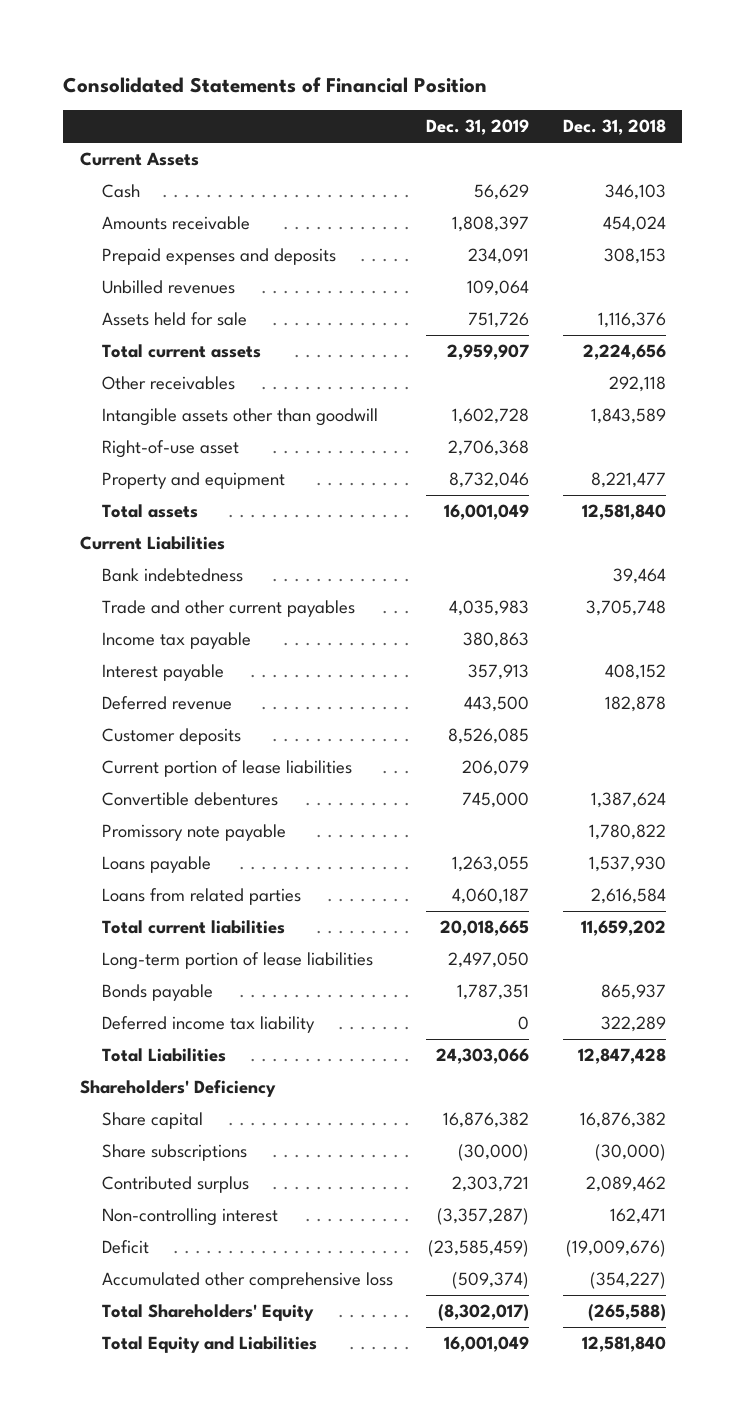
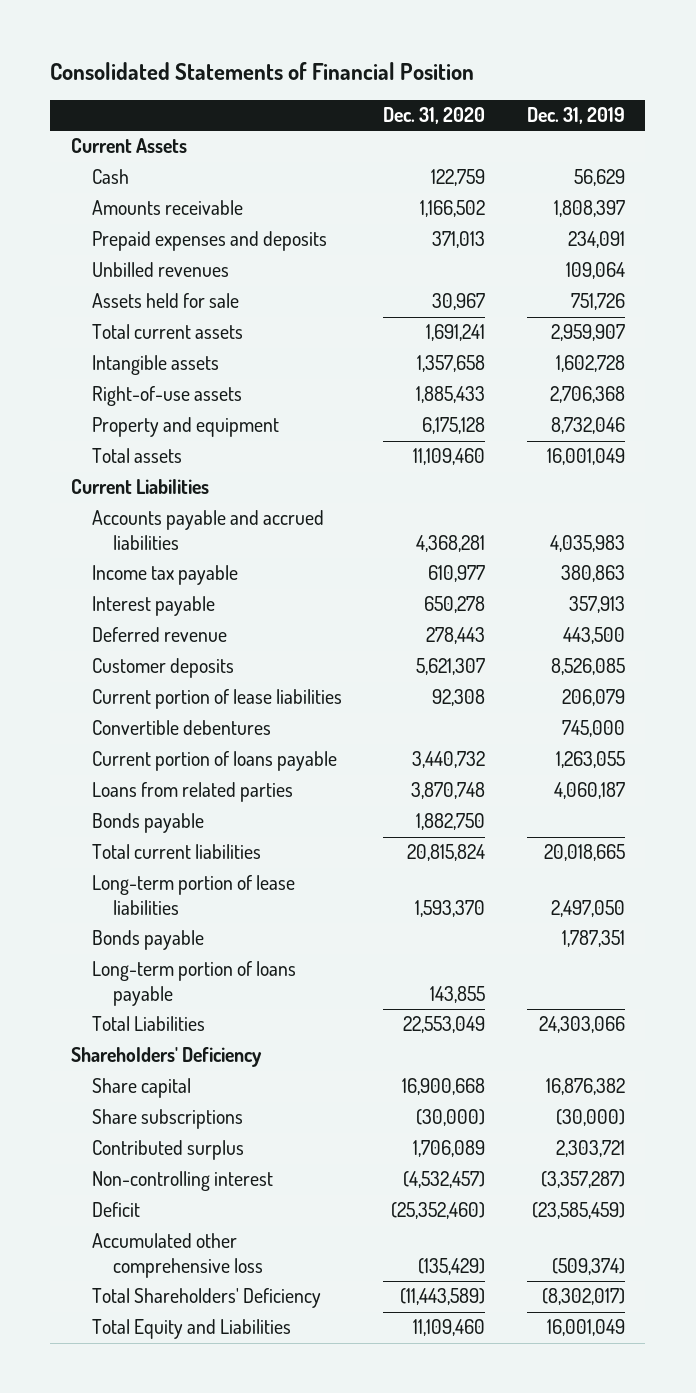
[562,119,666,136] Dec. 31, 2018 -> none
none -> [383,107,486,125] Dec. 31, 2020
[102,376,236,391] Other receivables -> none
[102,408,379,427] Intangible assets other than goodwill -> [92,355,220,376] Intangible assets
[102,440,240,459] Right-of-use asset -> [92,386,243,407] Right-of-use assets
[102,568,244,583] Bank indebtedness -> none
[102,600,356,618] Trade and other current payables -> [92,510,325,550] Accounts payable and accrued liabilities
[102,824,287,842] Promissory note payable -> none
[102,856,212,874] Loans payable -> [92,751,338,772] Current portion of loans payable
none -> [92,813,205,834] Bonds payable
[102,1016,316,1034] Deferred income tax liability -> none
none -> [92,961,297,1006] Long-term portion of loans payable
[102,1304,315,1322] Total Shareholders' Equity -> [92,1288,322,1309] Total Shareholders' Deficiency

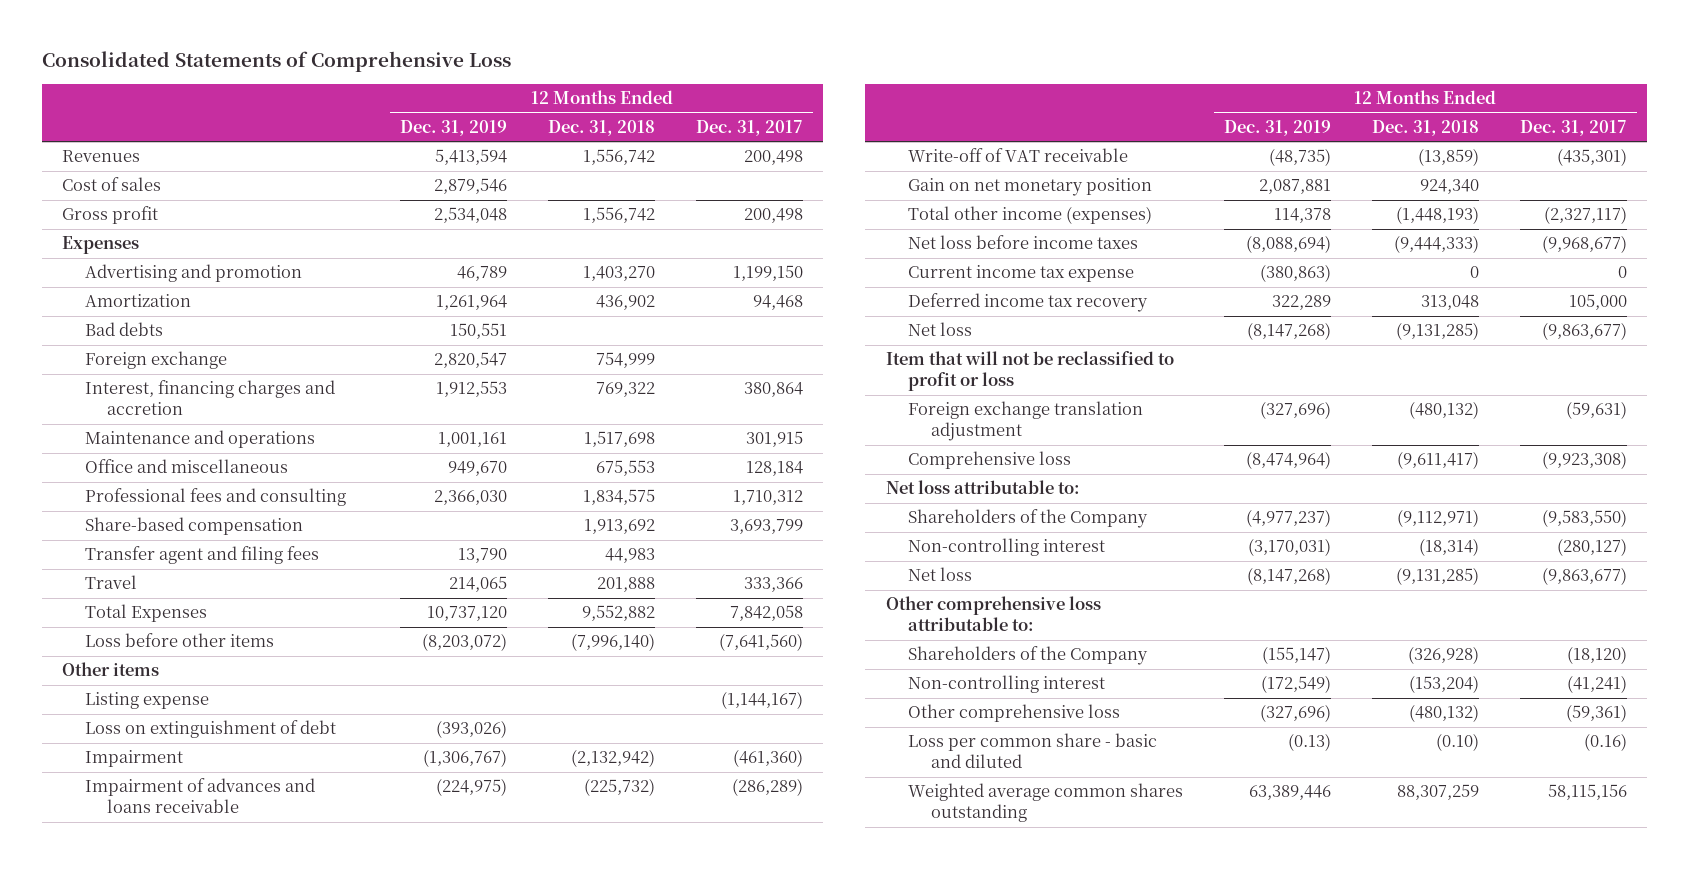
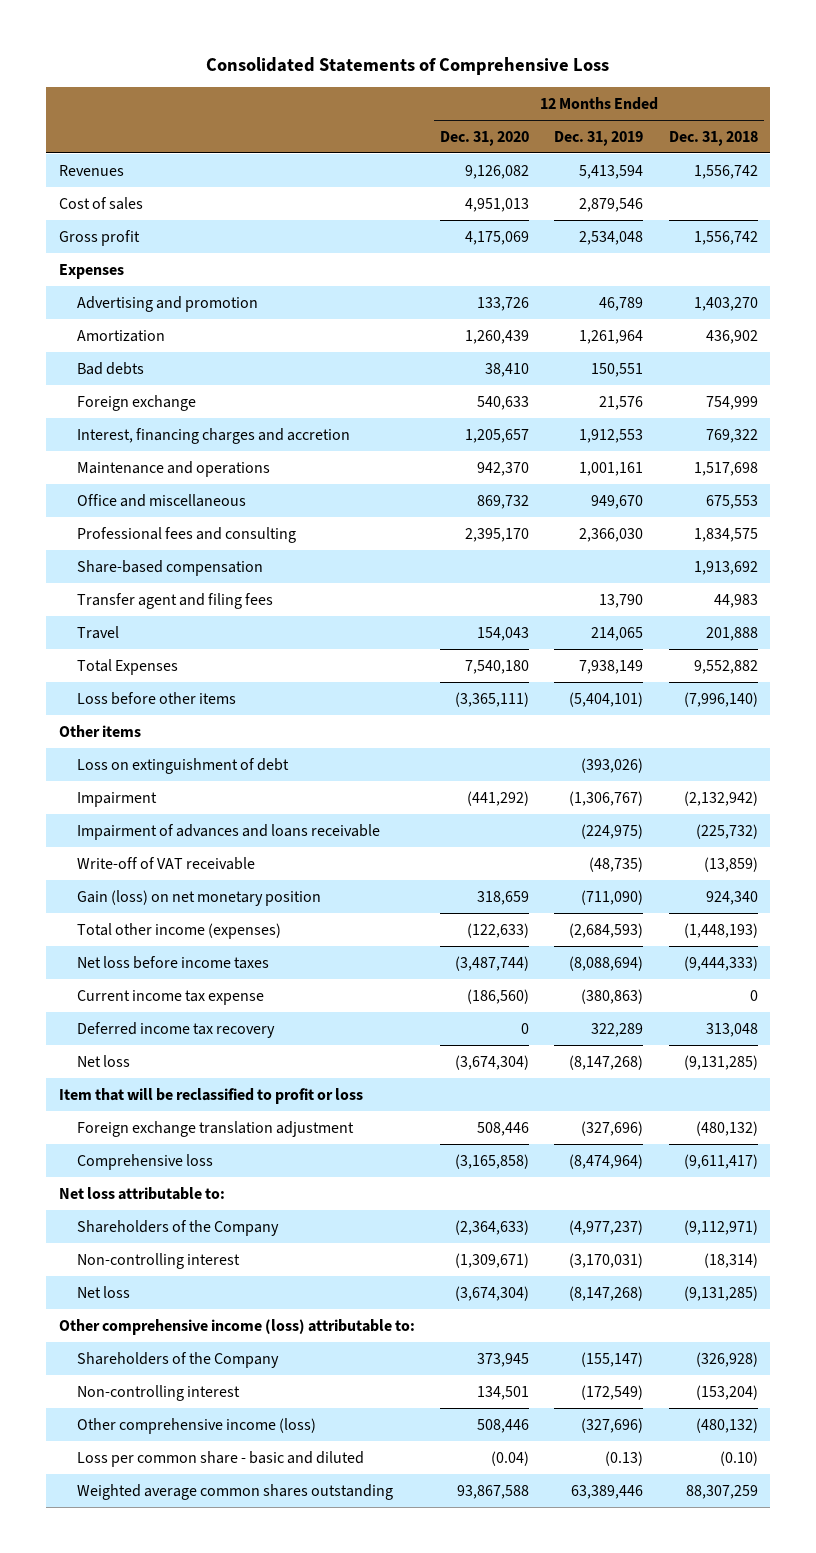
[696,120,804,137] Dec. 31, 2017 -> none
none -> [440,130,530,146] Dec. 31, 2020
[434,352,508,369] 2,820,547 -> [599,395,644,410] 21,576
[427,606,508,622] 10,737,120 -> [579,659,644,674] 7,938,149
[422,633,508,652] (8,203,072) -> [569,691,644,707] (5,404,101)
[84,692,209,710] Listing expense -> none
[908,178,1153,197] Gain on net monetary position -> [77,889,322,906] Gain (loss) on net monetary position
[1259,179,1332,195] 2,087,881 -> [581,889,644,905] (711,090)
[1274,208,1332,224] 114,378 -> [569,922,644,938] (2,684,593)
[885,351,1174,392] Item that will not be reclassified to profit or loss -> [58,1087,363,1104] Item that will be reclassified to profit or loss
[885,596,1101,632] Other comprehensive loss attributable to: -> [58,1318,415,1335] Other comprehensive income (loss) attributable to:
[908,704,1121,723] Other comprehensive loss -> [77,1417,317,1434] Other comprehensive income (loss)

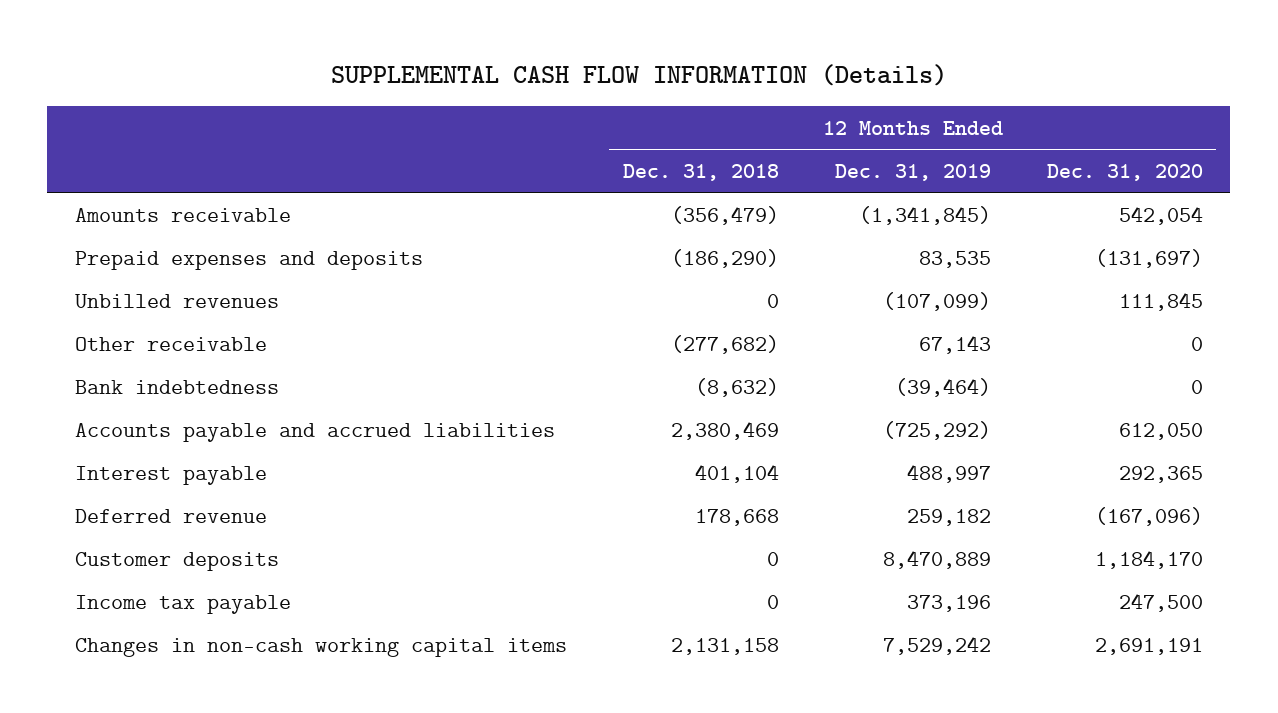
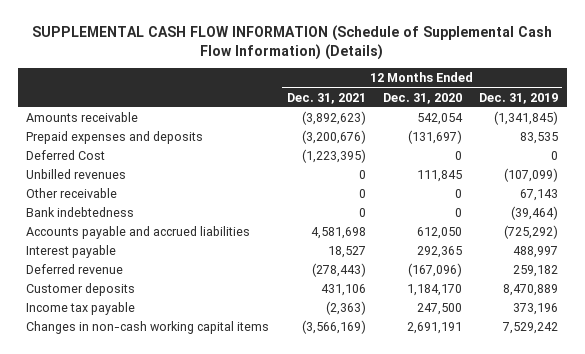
[330,64,947,87] SUPPLEMENTAL CASH FLOW INFORMATION (Details) -> [32,24,553,60] SUPPLEMENTAL CASH FLOW INFORMATION (Schedule of Supplemental Cash Flow Information) (Details)
[623,163,780,181] Dec. 31, 2018 -> none
none -> [286,92,366,104] Dec. 31, 2021
none -> [26,150,106,161] Deferred Cost

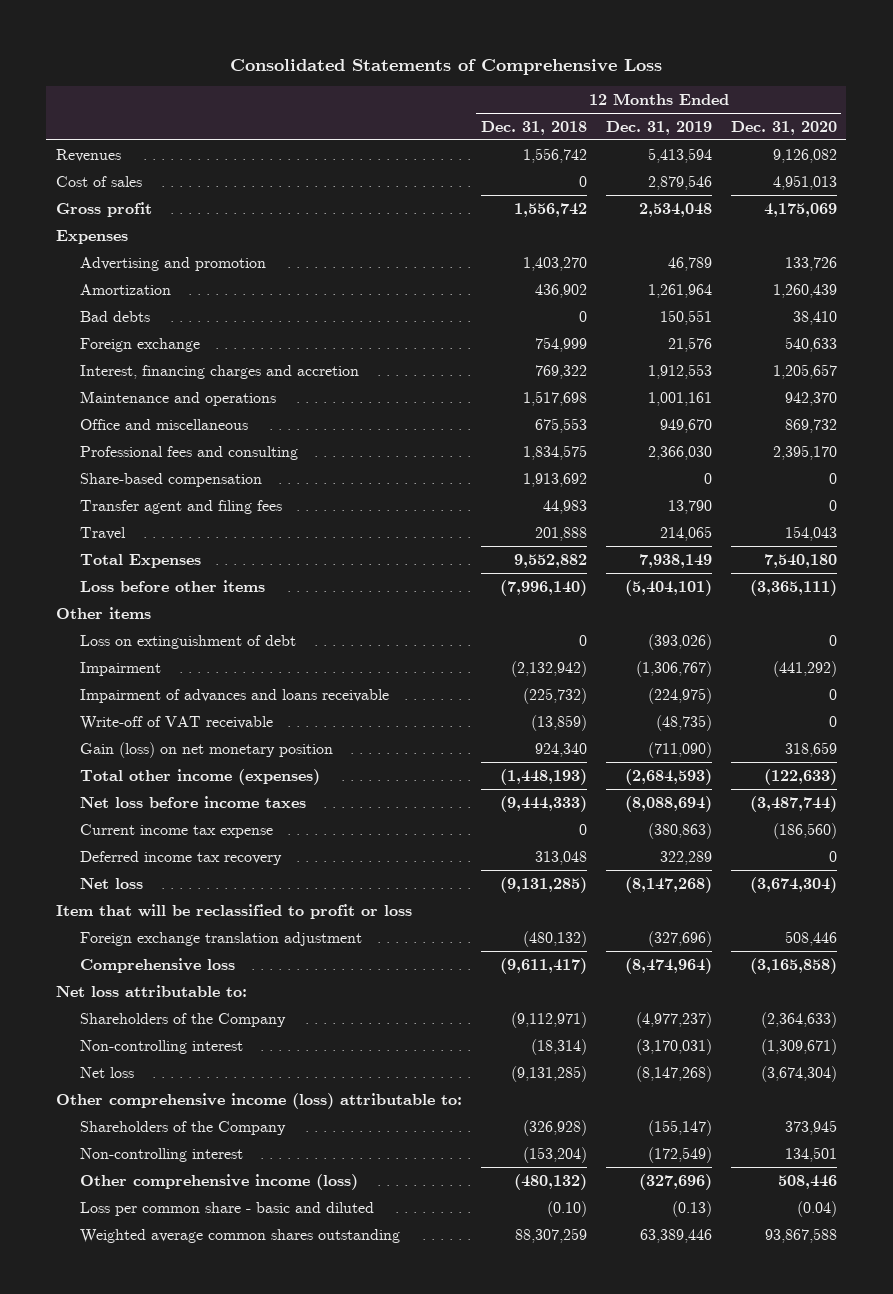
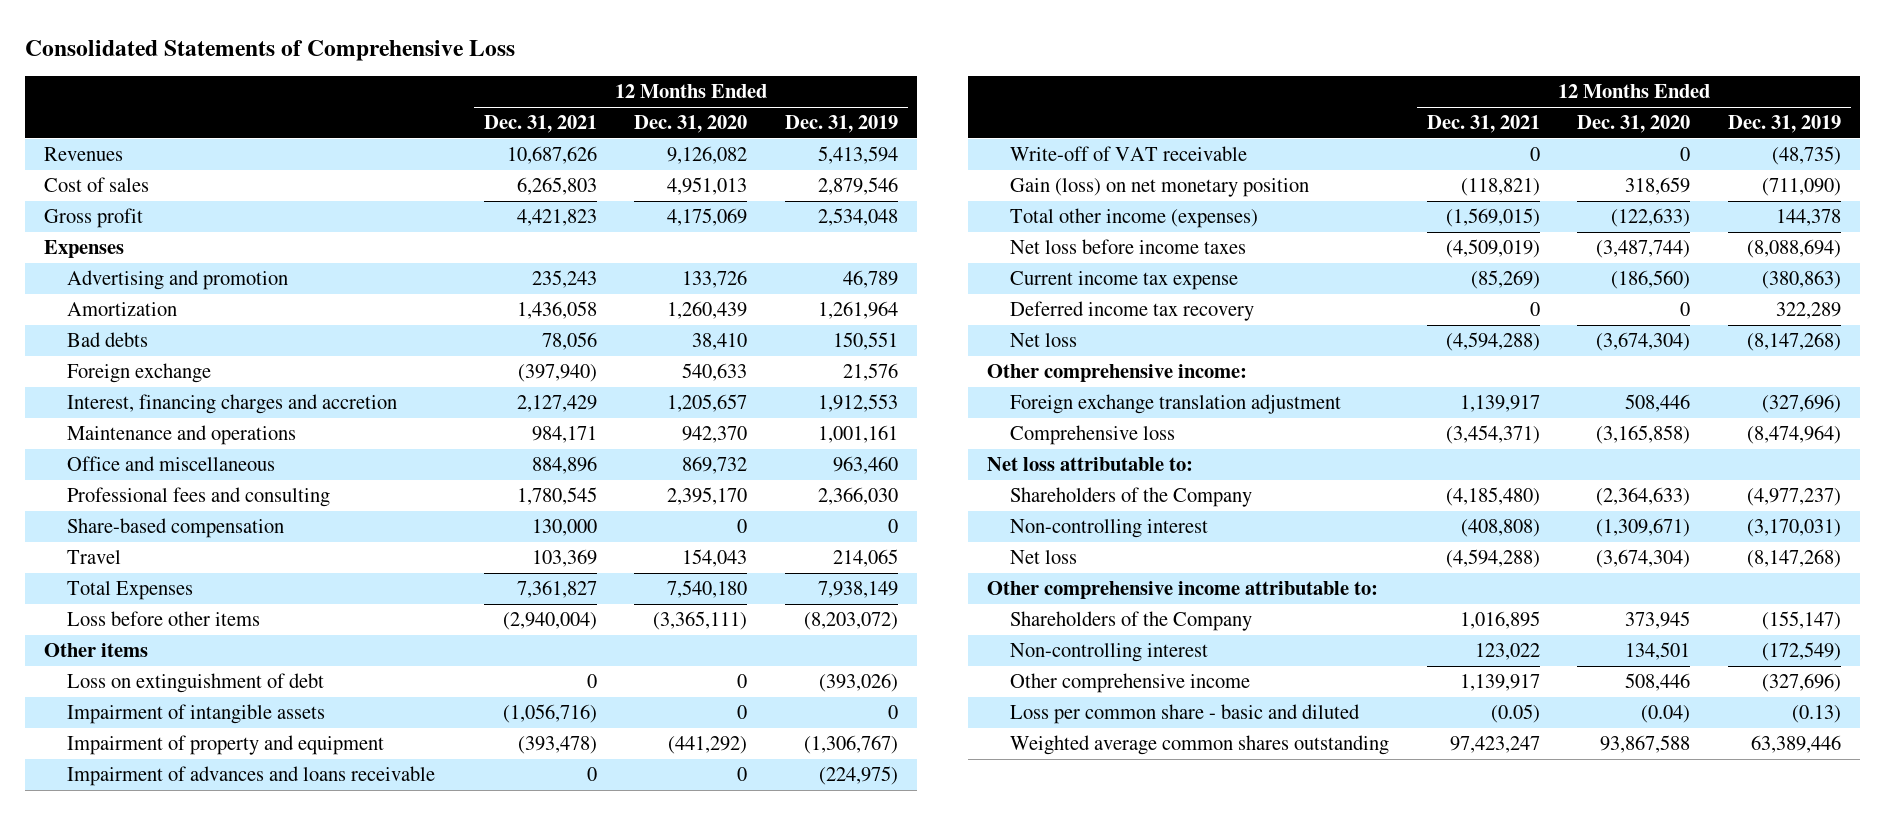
[480,120,587,135] Dec. 31, 2018 -> none
none -> [483,115,597,134] Dec. 31, 2021
[659,418,712,433] 949,670 -> [833,455,899,474] 963,460
[79,499,282,514] Transfer agent and filing fees -> none
[624,579,712,596] (5,404,101) -> [804,611,899,630] (8,203,072)
none -> [67,703,326,724] Impairment of intangible assets
[79,661,161,676] Impairment -> [67,734,385,755] Impairment of property and equipment
[624,768,712,785] (2,684,593) -> [1776,208,1842,226] 144,378
[55,903,412,919] Item that will be reclassified to profit or loss -> none
none -> [986,363,1247,382] Other comprehensive income:
[55,1092,462,1109] Other comprehensive income (loss) attributable to: -> [986,580,1378,599] Other comprehensive income attributable to:
[79,1173,358,1190] Other comprehensive income (loss) -> [1010,672,1251,693] Other comprehensive income

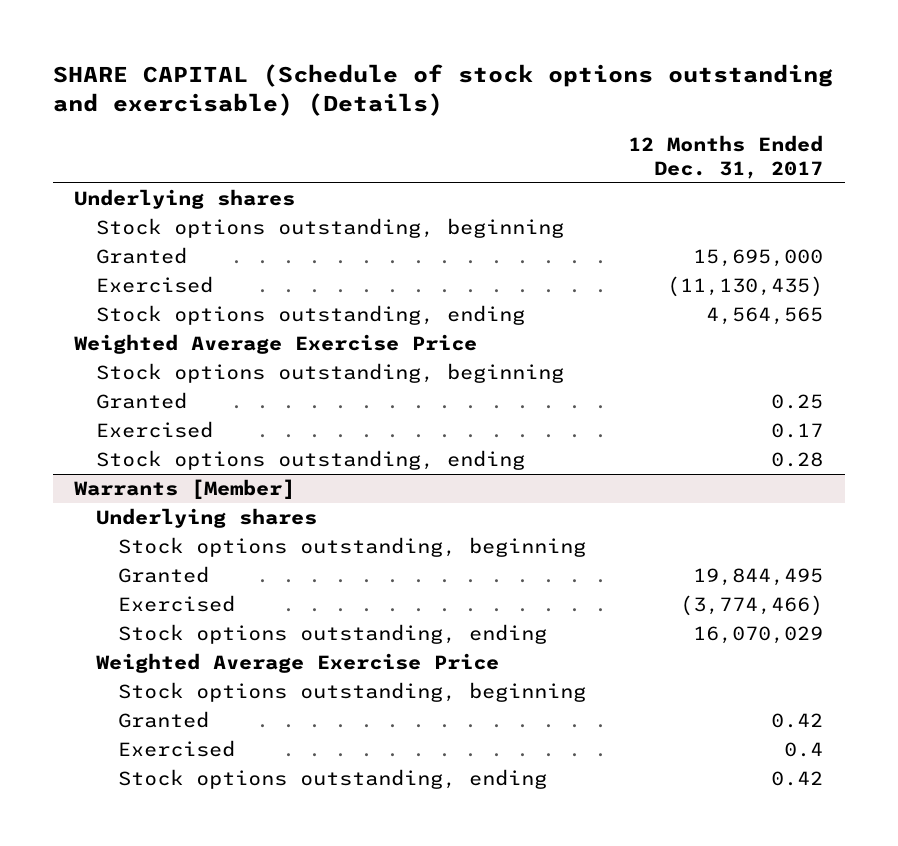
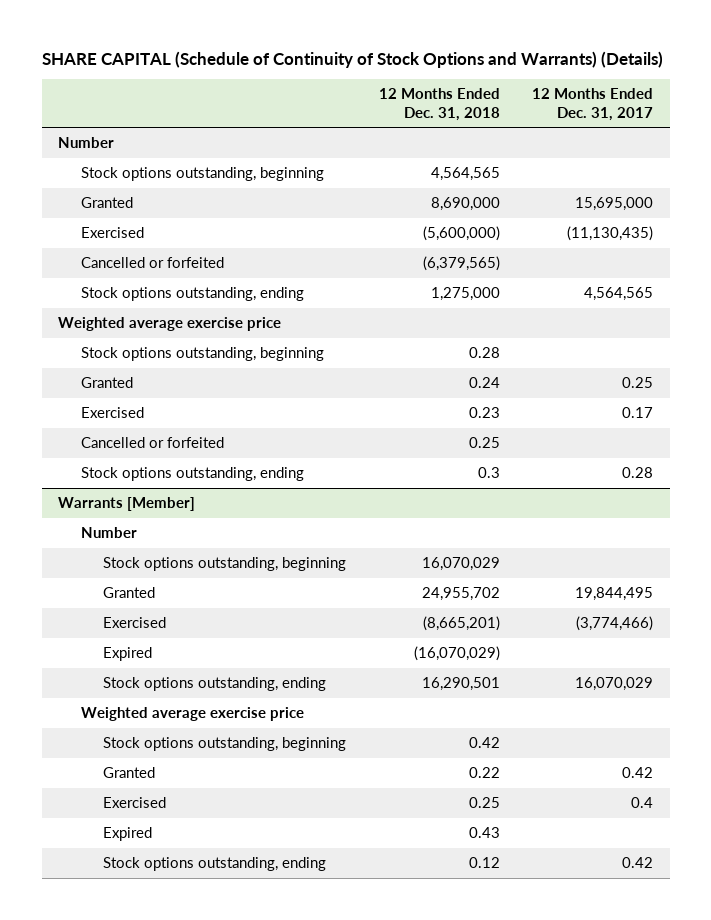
[53,64,834,117] SHARE CAPITAL (Schedule of stock options outstanding and exercisable) (Details) -> [41,50,663,68] SHARE CAPITAL (Schedule of Continuity of Stock Options and Warrants) (Details)
none -> [378,88,500,122] 12 Months Ended Dec. 31, 2018
[74,189,296,210] Underlying shares -> none
none -> [57,137,114,149] Number
none -> [80,257,224,269] Cancelled or forfeited
[74,334,478,355] Weighted Average Exercise Price -> [57,317,281,332] Weighted average exercise price
none -> [80,437,224,449] Cancelled or forfeited
[96,508,318,529] Underlying shares -> none
none -> [80,527,137,539] Number
none -> [103,647,153,662] Expired
[96,653,500,674] Weighted Average Exercise Price -> [80,707,304,722] Weighted average exercise price
none -> [103,827,153,842] Expired

